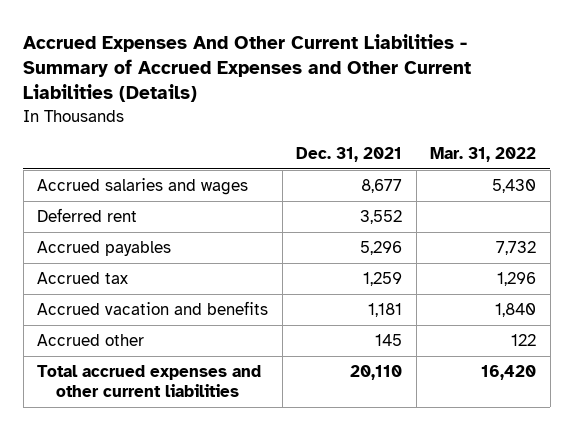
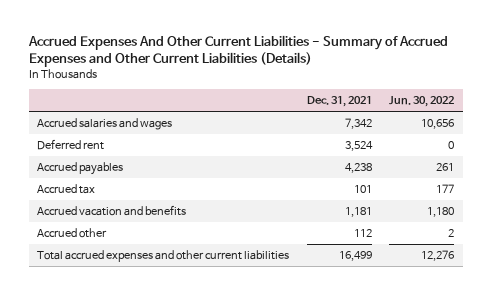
[430,146,537,162] Mar. 31, 2022 -> none
none -> [389,96,455,108] Jun. 30, 2022
[361,178,403,193] 8,677 -> [344,117,372,129] 7,342
[360,209,403,224] 3,552 -> [344,140,373,151] 3,524
[360,240,403,255] 5,296 -> [344,162,372,173] 4,238
[363,271,403,286] 1,259 -> [353,184,372,193] 101
[375,333,403,346] 145 -> [353,228,372,237] 112
[350,364,403,380] 20,110 -> [338,250,372,261] 16,499

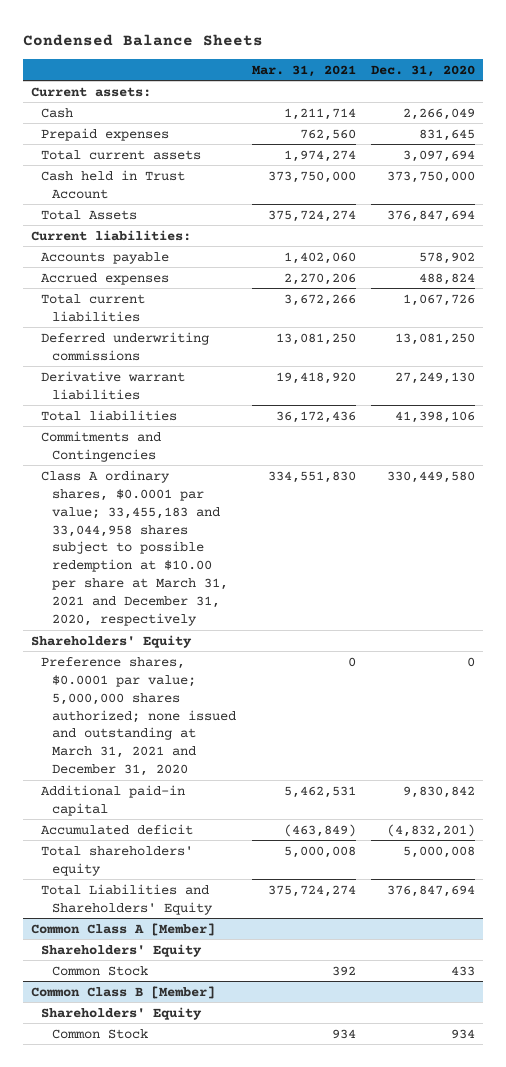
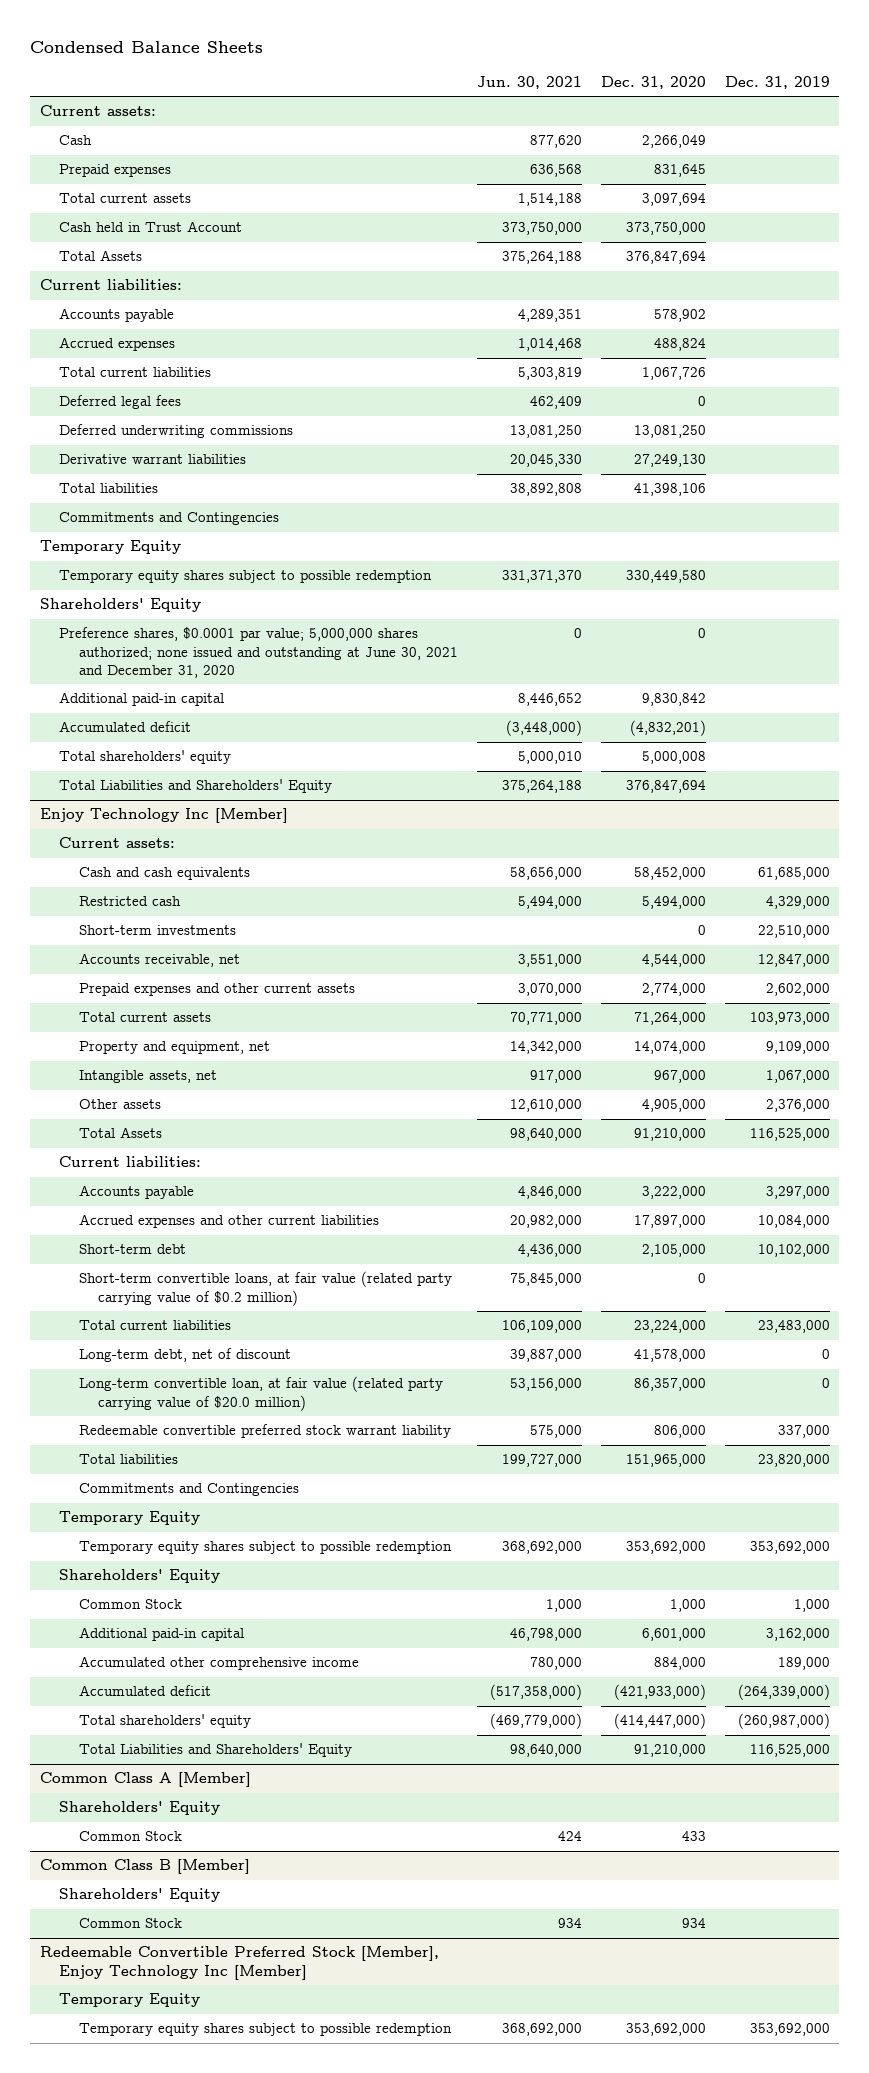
[251,64,356,77] Mar. 31, 2021 -> none
none -> [476,75,582,89] Jun. 30, 2021
none -> [724,75,830,89] Dec. 31, 2019
none -> [59,395,182,410] Deferred legal fees
none -> [39,540,181,555] Temporary Equity
[41,469,229,627] Class A ordinary shares, $0.0001 par value; 33,455,183 and 33,044,958 shares subject to possible redemption at $10.00 per share at March 31, 2021 and December 31, 2020, respectively -> [59,570,433,584] Temporary equity shares subject to possible redemption
[41,656,237,777] Preference shares, $0.0001 par value; 5,000,000 shares authorized; none issued and outstanding at March 31, 2021 and December 31, 2020 -> [59,627,458,678] Preference shares, $0.0001 par value; 5,000,000 shares authorized; none issued and outstanding at June 30, 2021 and December 31, 2020
none -> [39,808,288,824] Enjoy Technology Inc [Member]
none -> [59,837,176,849] Current assets:
none -> [78,867,250,881] Cash and cash equivalents
none -> [78,896,181,907] Restricted cash
none -> [78,925,236,936] Short-term investments
none -> [78,953,240,968] Accounts receivable, net
none -> [78,983,355,997] Prepaid expenses and other current assets
none -> [78,1012,211,1023] Total current assets
none -> [78,1041,270,1055] Property and equipment, net
none -> [78,1070,217,1084] Intangible assets, net
none -> [78,1099,161,1110] Other assets
none -> [78,1127,162,1139] Total Assets
none -> [59,1156,202,1168] Current liabilities:
none -> [78,1185,194,1200] Accounts payable
none -> [78,1214,379,1229] Accrued expenses and other current liabilities
none -> [78,1244,186,1255] Short-term debt
none -> [78,1271,452,1306] Short-term convertible loans, at fair value (related party carrying value of $0.2 million)
none -> [78,1320,231,1331] Total current liabilities
none -> [78,1348,291,1363] Long-term debt, net of discount
none -> [78,1376,443,1411] Long-term convertible loan, at fair value (related party carrying value of $20.0 million)
none -> [78,1424,451,1439] Redeemable convertible preferred stock warrant liability
none -> [78,1454,178,1465] Total liabilities
none -> [78,1483,299,1497] Commitments and Contingencies
none -> [59,1511,201,1526] Temporary Equity
none -> [78,1541,452,1555] Temporary equity shares subject to possible redemption
none -> [59,1569,221,1584] Shareholders' Equity
none -> [78,1599,182,1610] Common Stock
none -> [78,1627,244,1642] Additional paid-in capital
none -> [78,1656,359,1671] Accumulated other comprehensive income
none -> [78,1685,211,1697] Accumulated deficit
none -> [78,1714,251,1729] Total shareholders' equity
none -> [78,1743,352,1758] Total Liabilities and Shareholders' Equity
none -> [39,1946,439,1980] Redeemable Convertible Preferred Stock [Member], Enjoy Technology Inc [Member]
none -> [59,1993,201,2008] Temporary Equity
none -> [78,2023,452,2037] Temporary equity shares subject to possible redemption

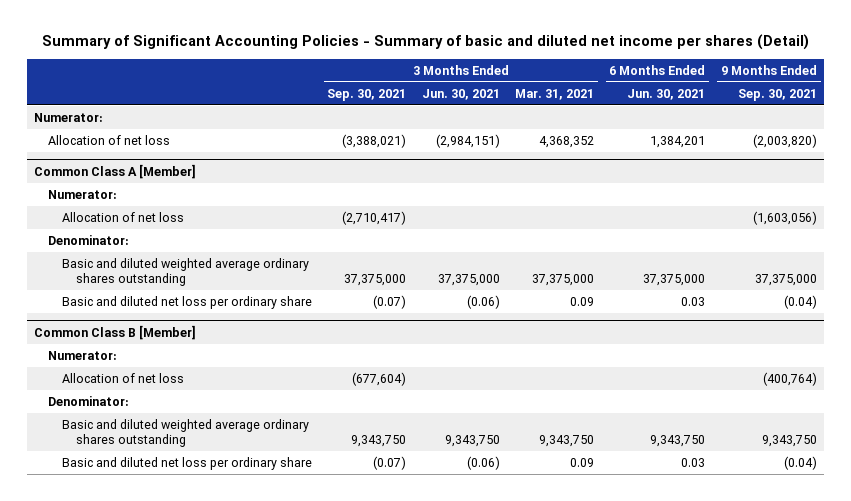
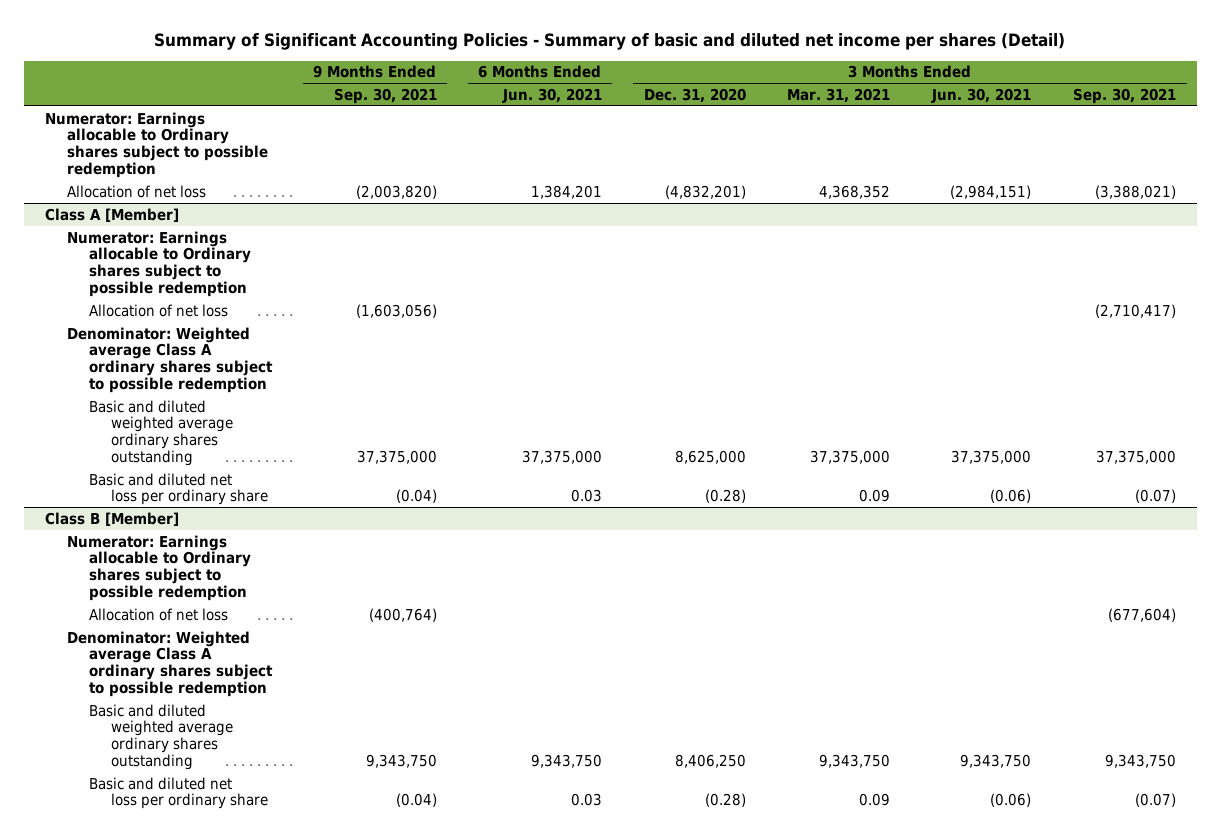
none -> [643,87,746,103] Dec. 31, 2020
[34,112,104,122] Numerator: -> [44,111,268,178] Numerator: Earnings allocable to Ordinary shares subject to possible redemption
[34,163,197,179] Common Class A [Member] -> [44,207,179,222] Class A [Member]
[48,189,118,199] Numerator: -> [66,230,252,297] Numerator: Earnings allocable to Ordinary shares subject to possible redemption
[48,234,130,245] Denominator: -> [66,326,274,393] Denominator: Weighted average Class A ordinary shares subject to possible redemption
[34,324,197,340] Common Class B [Member] -> [44,511,179,526] Class B [Member]
[48,350,118,360] Numerator: -> [66,534,252,601] Numerator: Earnings allocable to Ordinary shares subject to possible redemption
[48,395,130,406] Denominator: -> [66,630,274,697] Denominator: Weighted average Class A ordinary shares subject to possible redemption

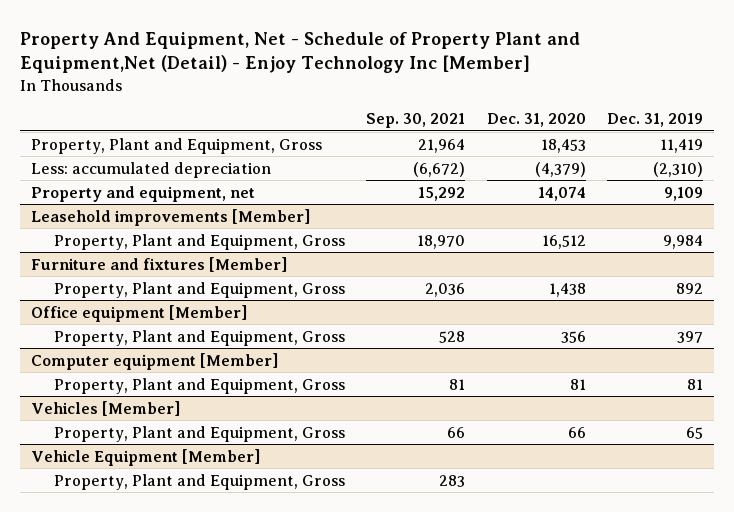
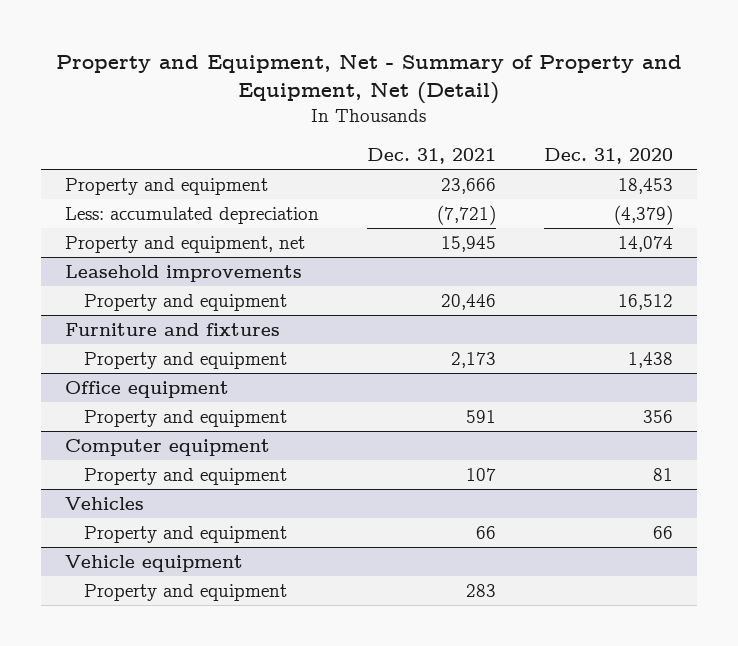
[20,31,581,74] Property And Equipment, Net - Schedule of Property Plant and Equipment,Net (Detail) - Enjoy Technology Inc [Member] -> [55,54,682,105] Property and Equipment, Net - Summary of Property and Equipment, Net (Detail)
[366,112,466,128] Sep. 30, 2021 -> none
[606,112,703,127] Dec. 31, 2019 -> none
none -> [366,148,496,165] Dec. 31, 2021
[30,137,322,154] Property, Plant and Equipment, Gross -> [64,177,268,195] Property and equipment
[30,208,310,226] Leasehold improvements [Member] -> [64,264,302,282] Leasehold improvements
[53,233,345,250] Property, Plant and Equipment, Gross -> [83,293,287,311] Property and equipment
[30,256,287,272] Furniture and fixtures [Member] -> [64,322,280,336] Furniture and fixtures
[53,281,345,298] Property, Plant and Equipment, Gross -> [83,351,287,369] Property and equipment
[30,304,247,322] Office equipment [Member] -> [64,380,229,398] Office equipment
[53,329,345,346] Property, Plant and Equipment, Gross -> [83,409,287,427] Property and equipment
[30,352,278,370] Computer equipment [Member] -> [64,438,270,456] Computer equipment
[53,377,345,394] Property, Plant and Equipment, Gross -> [83,467,287,485] Property and equipment
[30,400,180,416] Vehicles [Member] -> [64,496,144,510] Vehicles
[53,425,345,442] Property, Plant and Equipment, Gross -> [83,525,287,543] Property and equipment
[30,448,260,466] Vehicle Equipment [Member] -> [64,554,243,572] Vehicle equipment
[53,473,345,490] Property, Plant and Equipment, Gross -> [83,583,287,601] Property and equipment

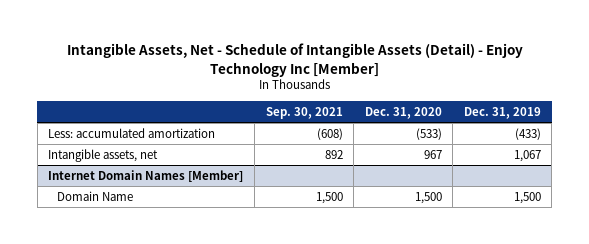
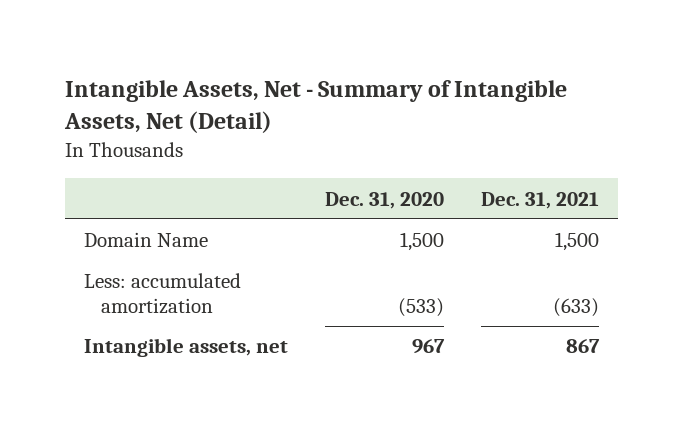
[66,43,523,77] Intangible Assets, Net - Schedule of Intangible Assets (Detail) - Enjoy Technology Inc [Member] -> [64,80,568,134] Intangible Assets, Net - Summary of Intangible Assets, Net (Detail)
[265,106,343,119] Sep. 30, 2021 -> none
[463,106,541,119] Dec. 31, 2019 -> none
none -> [481,191,600,209] Dec. 31, 2021
none -> [83,232,208,248] Domain Name
[48,169,244,182] Internet Domain Names [Member] -> none
[56,190,133,201] Domain Name -> none

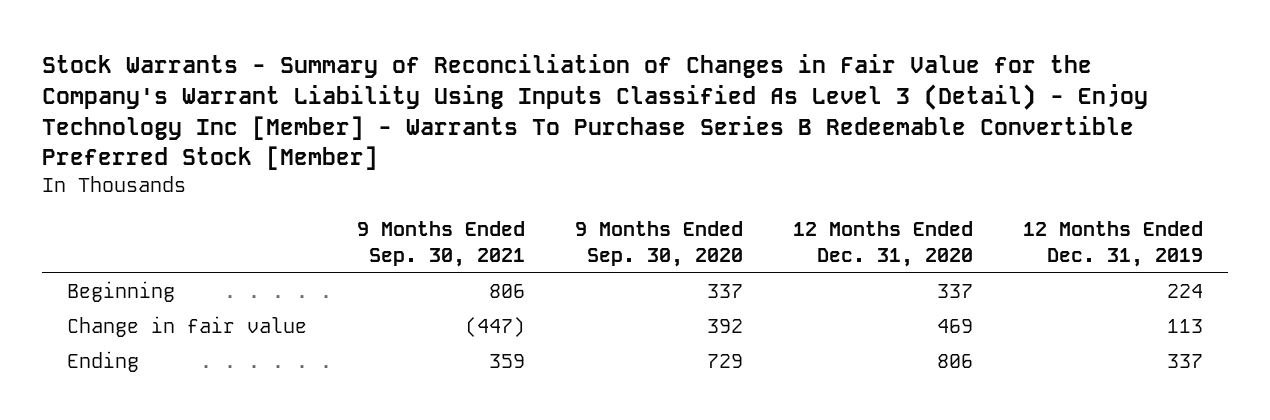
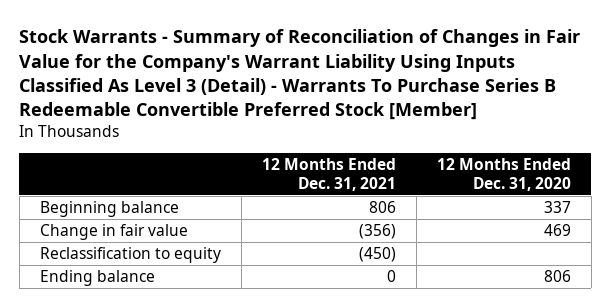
[42,54,1149,171] Stock Warrants - Summary of Reconciliation of Changes in Fair Value for the Company's Warrant Liability Using Inputs Classified As Level 3 (Detail) - Enjoy Technology Inc [Member] - Warrants To Purchase Series B Redeemable Convertible Preferred Stock [Member] -> [19,29,581,121] Stock Warrants - Summary of Reconciliation of Changes in Fair Value for the Company's Warrant Liability Using Inputs Classified As Level 3 (Detail) - Warrants To Purchase Series B Redeemable Convertible Preferred Stock [Member]
[357,221,526,267] 9 Months Ended Sep. 30, 2021 -> none
[574,221,743,267] 9 Months Ended Sep. 30, 2020 -> none
[1022,221,1203,267] 12 Months Ended Dec. 31, 2019 -> none
none -> [261,158,396,191] 12 Months Ended Dec. 31, 2021
[67,280,176,302] Beginning -> [39,201,179,218] Beginning balance
none -> [39,247,221,264] Reclassification to equity
[67,350,140,372] Ending -> [39,270,155,287] Ending balance

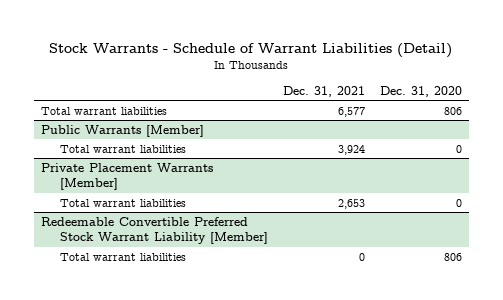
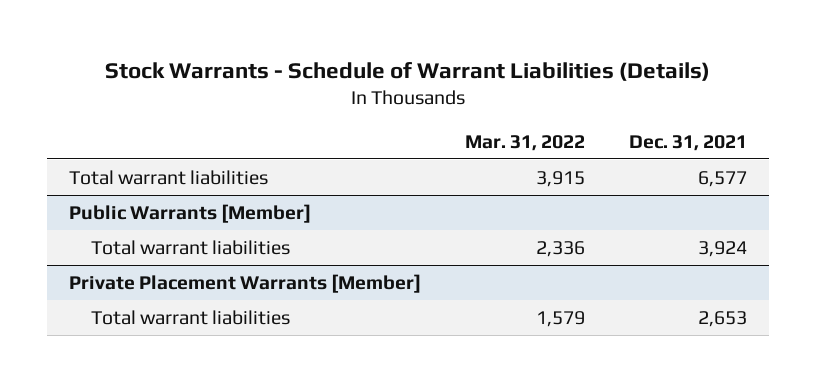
[49,42,453,58] Stock Warrants - Schedule of Warrant Liabilities (Detail) -> [105,61,711,81] Stock Warrants - Schedule of Warrant Liabilities (Details)
[379,85,462,97] Dec. 31, 2020 -> none
none -> [465,134,586,151] Mar. 31, 2022
[41,216,269,245] Redeemable Convertible Preferred Stock Warrant Liability [Member] -> none
[60,252,187,261] Total warrant liabilities -> none

